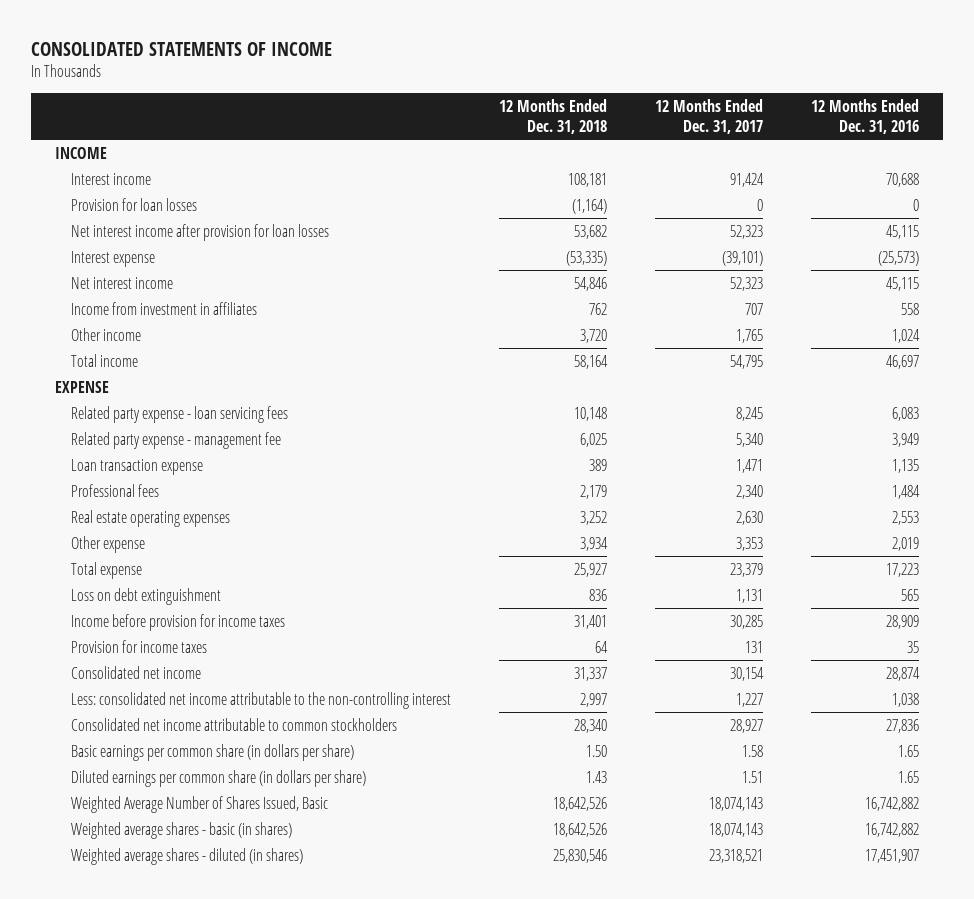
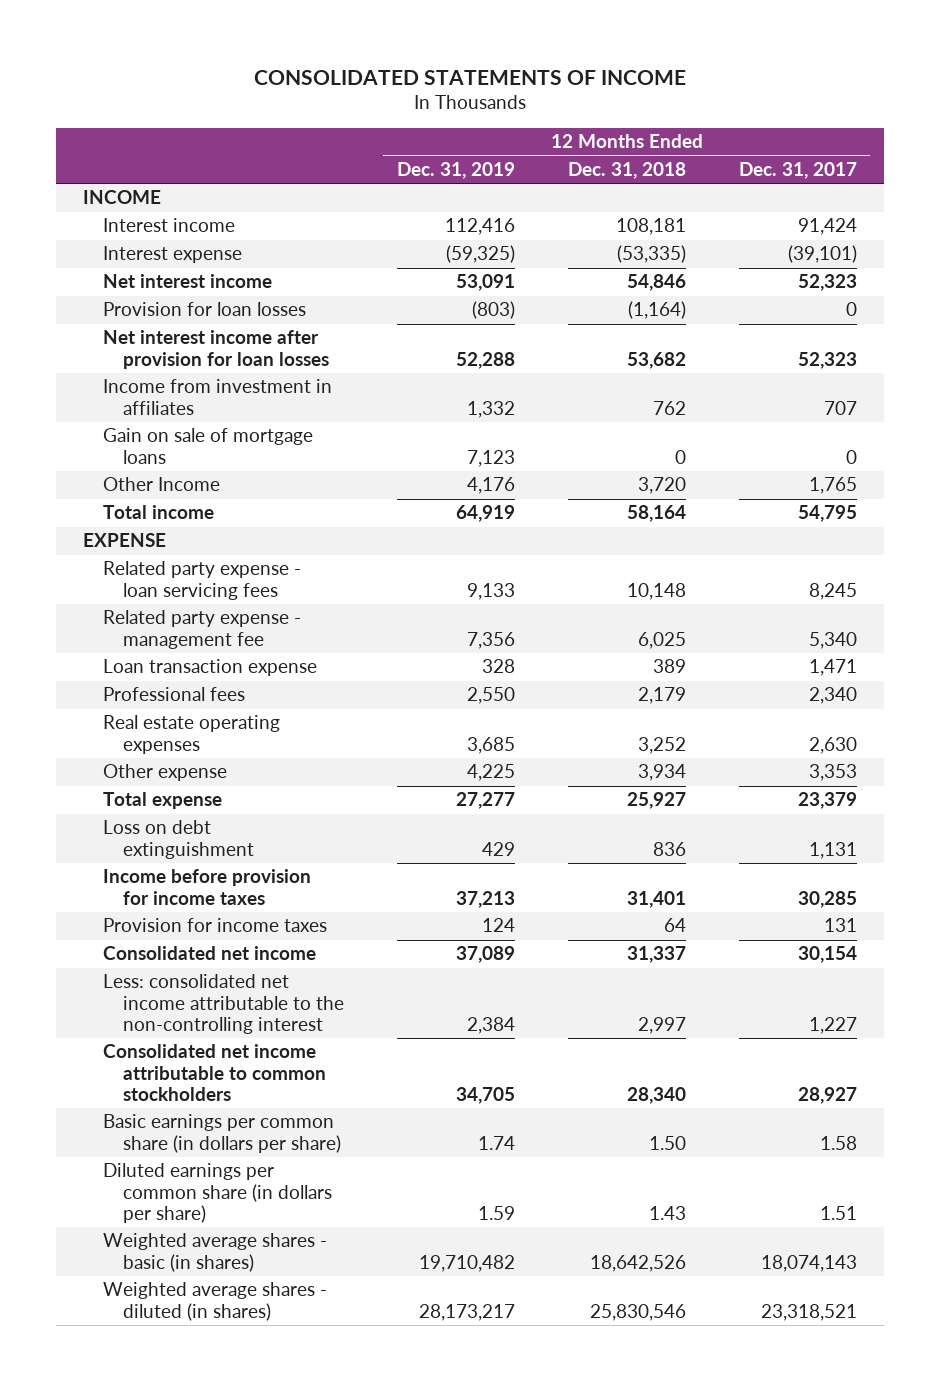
[811,98,920,135] 12 Months Ended Dec. 31, 2016 -> none
none -> [396,161,515,179] Dec. 31, 2019
[71,197,198,211] Provision for loan losses -> [102,302,306,317] Provision for loan losses
[71,223,330,241] Net interest income after provision for loan losses -> [102,330,329,369] Net interest income after provision for loan losses
none -> [102,428,313,464] Gain on sale of mortgage loans
[71,327,142,341] Other income -> [102,477,220,492] Other Income
[71,795,329,813] Weighted Average Number of Shares Issued, Basic -> none

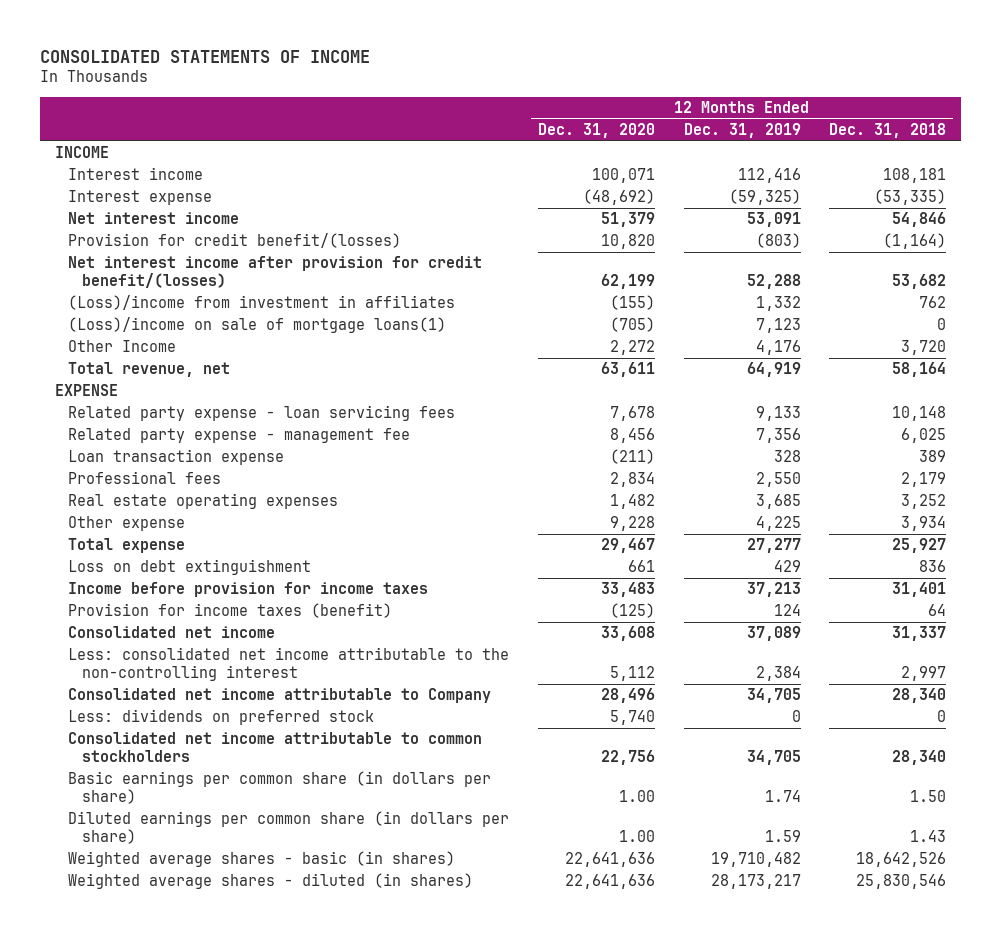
[739,161,858,179] Dec. 31, 2017 -> none
none -> [537,123,655,139] Dec. 31, 2020
[102,302,306,317] Provision for loan losses -> [68,233,402,249] Provision for credit benefit/(losses)
[102,330,329,369] Net interest income after provision for loan losses -> [68,256,483,289] Net interest income after provision for credit benefit/(losses)
[102,379,332,415] Income from investment in affiliates -> [68,295,456,311] (Loss)/income from investment in affiliates
[102,428,313,464] Gain on sale of mortgage loans -> [68,317,447,334] (Loss)/income on sale of mortgage loans(1)
[102,505,214,520] Total income -> [68,362,231,378] Total revenue, net
[102,918,327,933] Provision for income taxes -> [68,603,393,619] Provision for income taxes (benefit)
none -> [68,688,492,704] Consolidated net income attributable to Company
none -> [68,709,375,726] Less: dividends on preferred stock

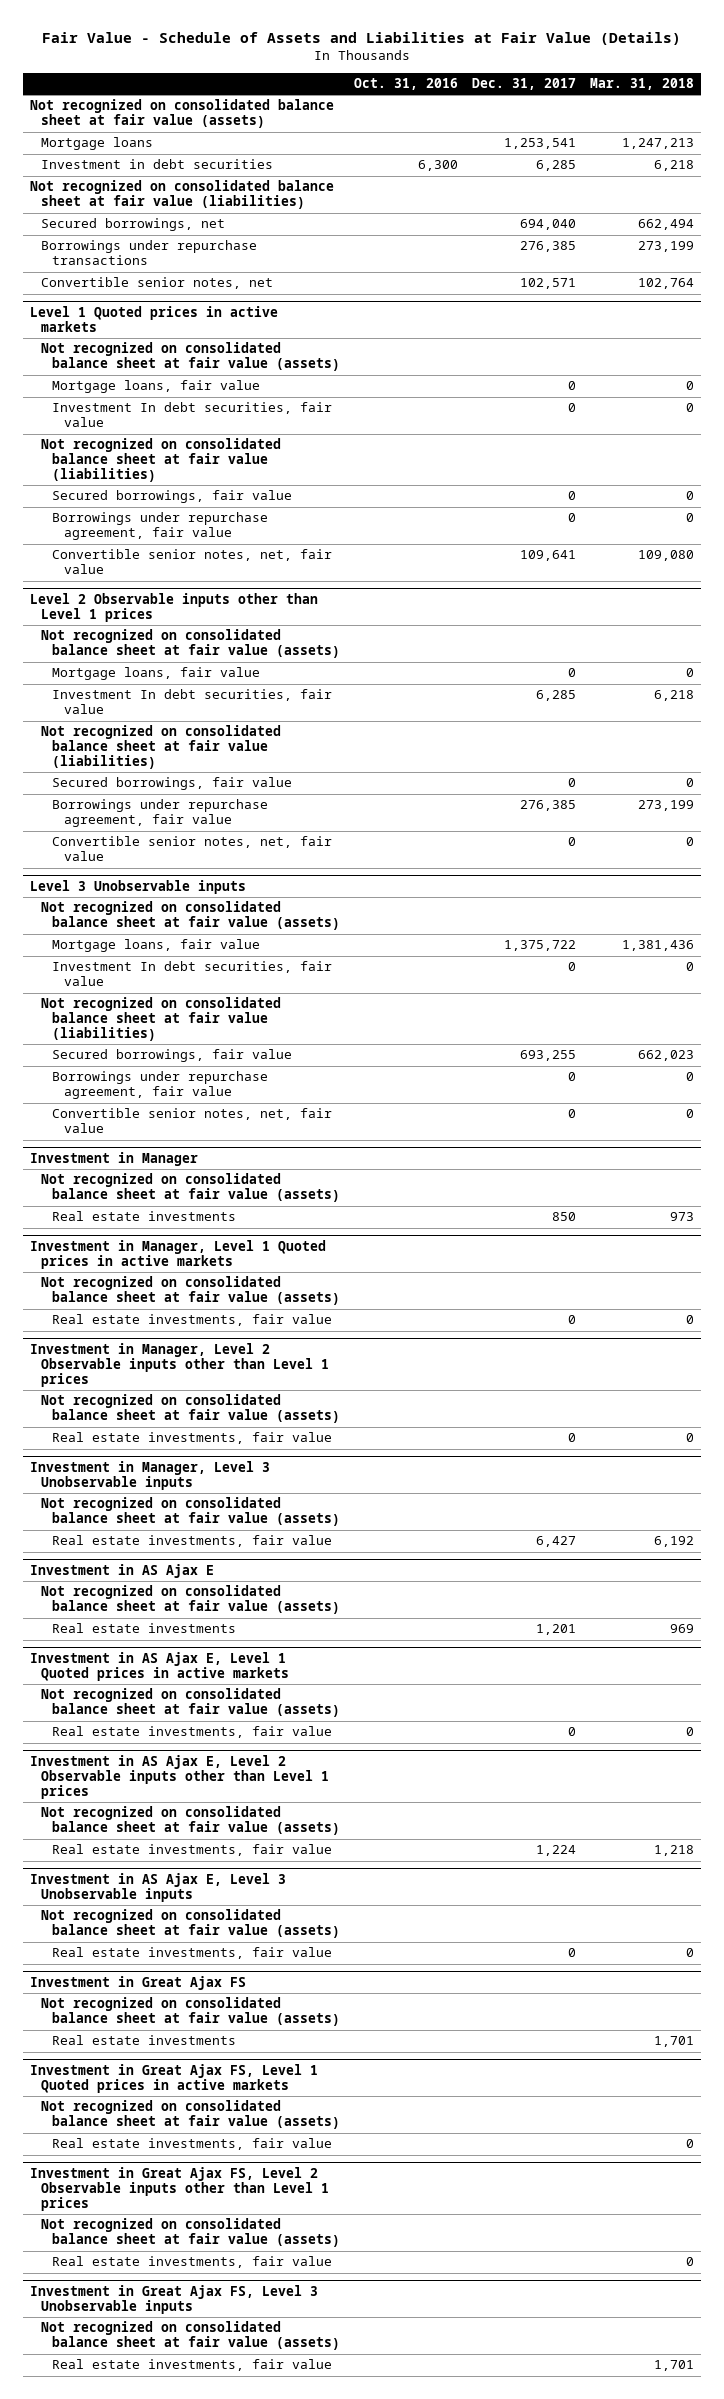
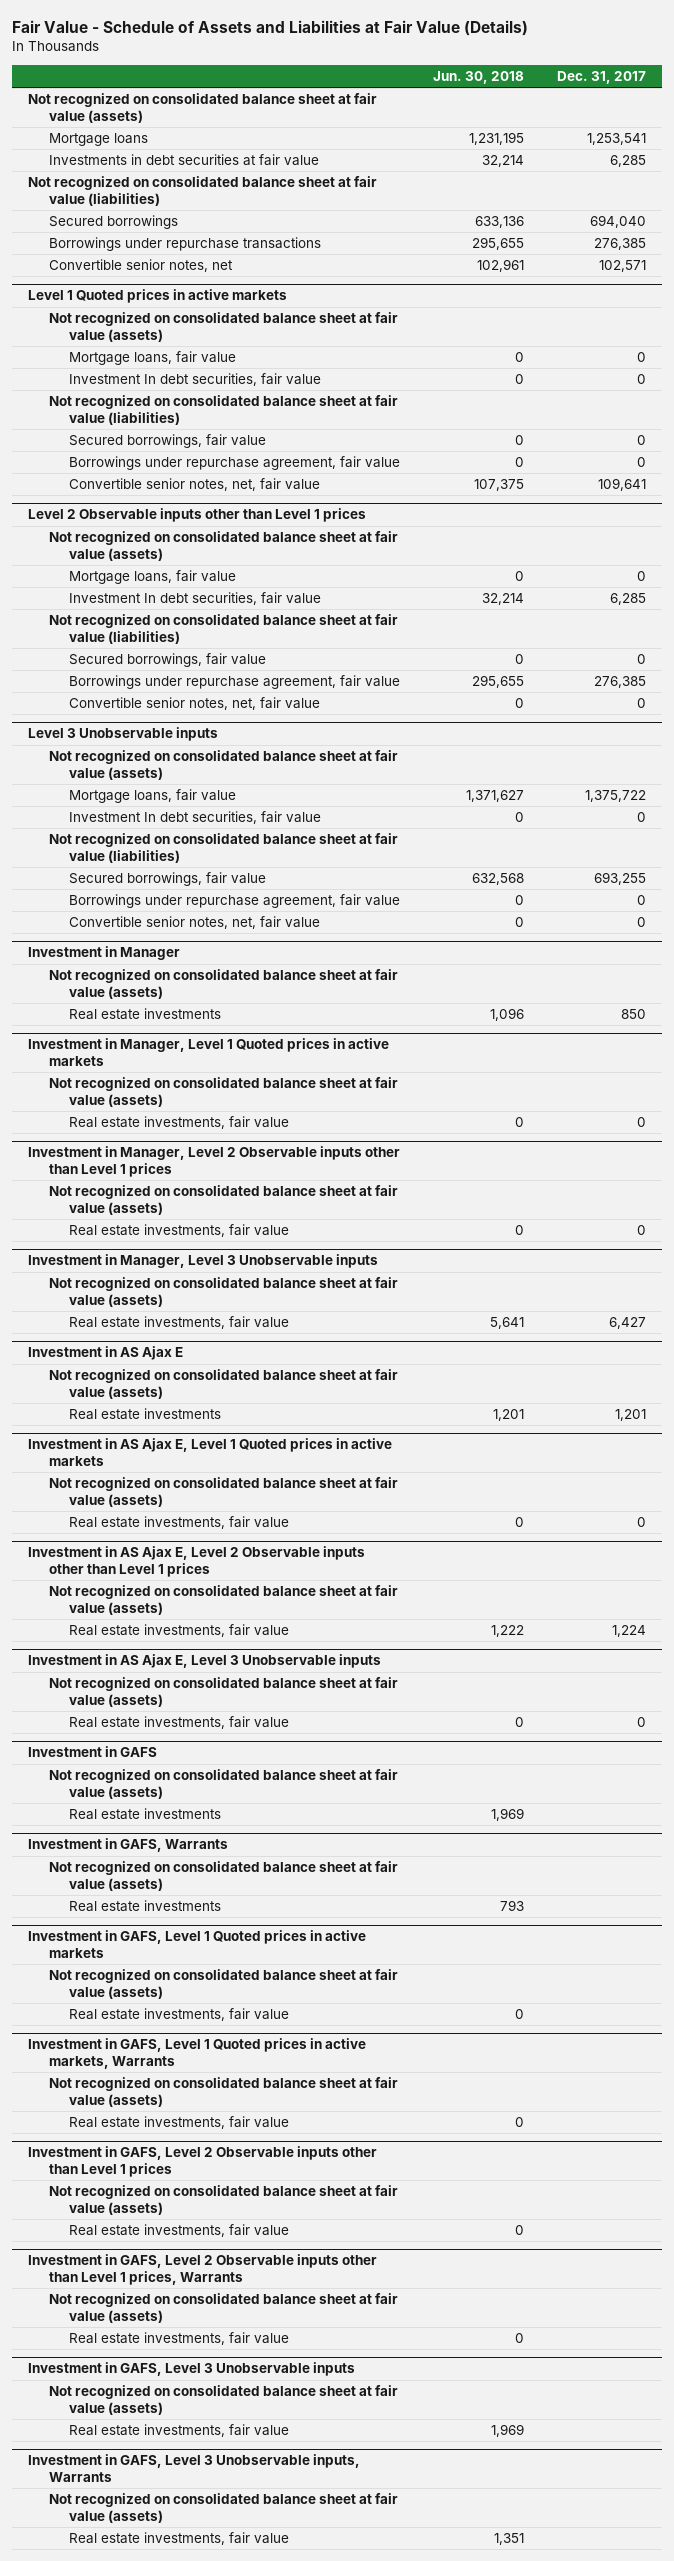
[354,78,459,91] Oct. 31, 2016 -> none
[590,78,695,91] Mar. 31, 2018 -> none
none -> [433,71,525,85] Jun. 30, 2018
[41,159,274,170] Investment in debt securities -> [48,154,319,167] Investments in debt securities at fair value
[41,218,226,232] Secured borrowings, net -> [48,215,178,230] Secured borrowings
[29,1975,246,1990] Investment in Great Ajax FS -> [28,1746,158,1758] Investment in GAFS
[29,2063,318,2093] Investment in Great Ajax FS, Level 1 Quoted prices in active markets -> none
none -> [28,1838,229,1853] Investment in GAFS, Warrants
none -> [69,1900,222,1913] Real estate investments
none -> [28,1930,367,1958] Investment in GAFS, Level 1 Quoted prices in active markets
none -> [48,1969,398,1999] Not recognized on consolidated balance sheet at fair value (assets)
[29,2166,330,2211] Investment in Great Ajax FS, Level 2 Observable inputs other than Level 1 prices -> none
none -> [28,2038,367,2069] Investment in GAFS, Level 1 Quoted prices in active markets, Warrants
[29,2284,318,2314] Investment in Great Ajax FS, Level 3 Unobservable inputs -> none
none -> [28,2146,378,2177] Investment in GAFS, Level 2 Observable inputs other than Level 1 prices
none -> [28,2254,378,2285] Investment in GAFS, Level 2 Observable inputs other than Level 1 prices, Warrants
none -> [48,2293,398,2323] Not recognized on consolidated balance sheet at fair value (assets)
none -> [69,2332,290,2346] Real estate investments, fair value
none -> [28,2362,356,2377] Investment in GAFS, Level 3 Unobservable inputs
none -> [48,2385,398,2415] Not recognized on consolidated balance sheet at fair value (assets)
none -> [69,2424,290,2438] Real estate investments, fair value
none -> [28,2454,361,2482] Investment in GAFS, Level 3 Unobservable inputs, Warrants
none -> [48,2493,398,2523] Not recognized on consolidated balance sheet at fair value (assets)
none -> [69,2532,290,2546] Real estate investments, fair value

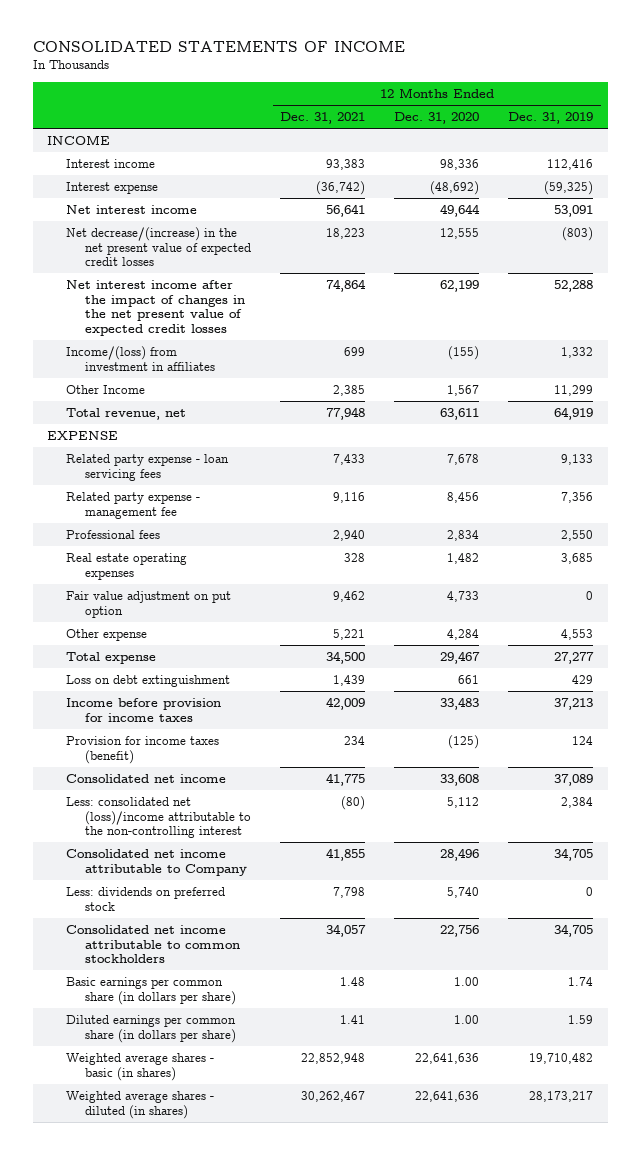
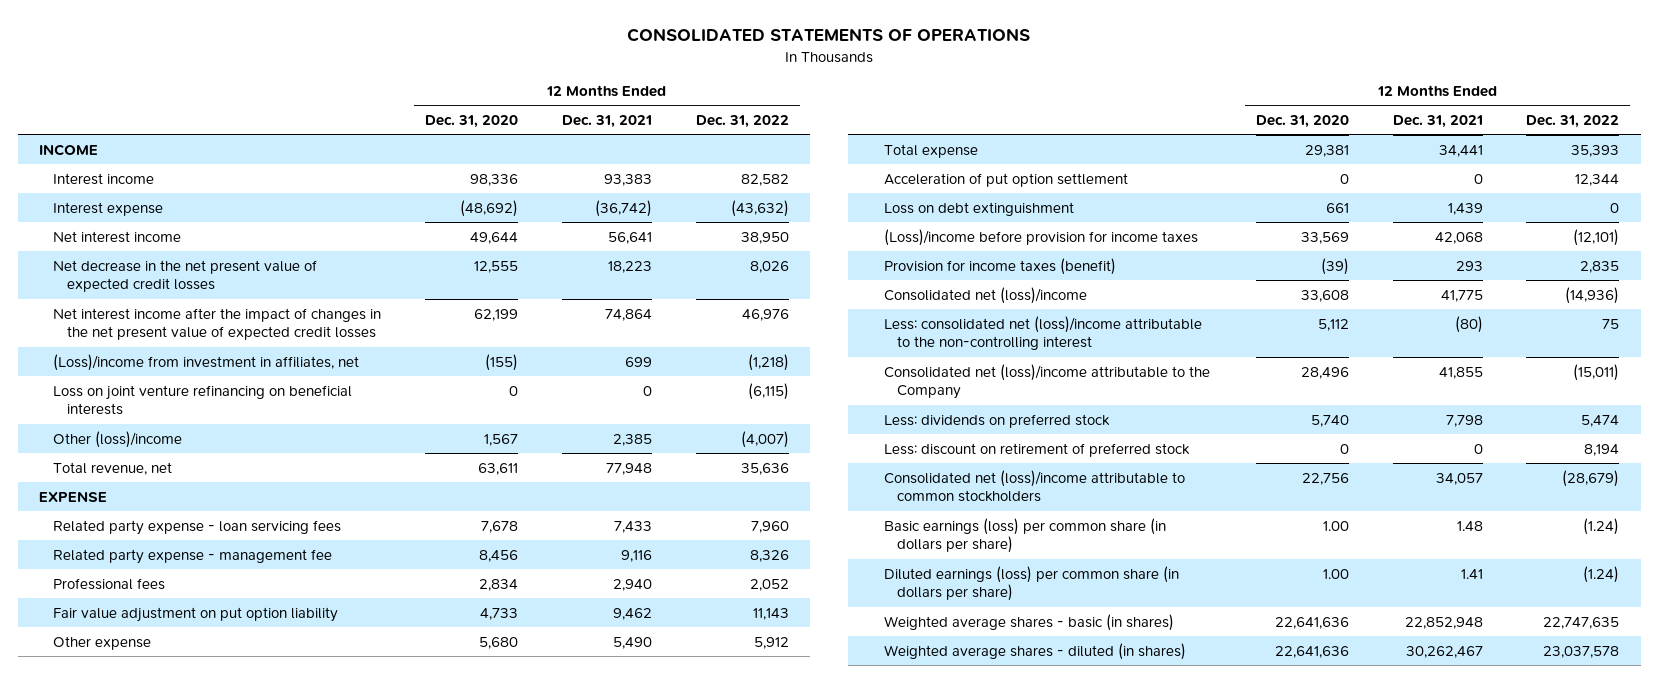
[32,41,405,53] CONSOLIDATED STATEMENTS OF INCOME -> [627,28,1031,43] CONSOLIDATED STATEMENTS OF OPERATIONS
[508,112,594,125] Dec. 31, 2019 -> none
none -> [695,114,789,128] Dec. 31, 2022
[65,226,251,267] Net decrease/(increase) in the net present value of expected credit losses -> [53,259,318,293] Net decrease in the net present value of expected credit losses
[65,345,215,371] Income/(loss) from investment in affiliates -> [53,353,360,371] (Loss)/income from investment in affiliates, net
none -> [53,384,353,416] Loss on joint venture refinancing on beneficial interests
[65,384,145,394] Other Income -> [53,430,183,448] Other (loss)/income
[65,552,187,580] Real estate operating expenses -> none
[65,590,231,618] Fair value adjustment on put option -> [53,606,339,622] Fair value adjustment on put option liability
[332,628,365,640] 5,221 -> [612,636,652,649] 5,490
[447,628,480,640] 4,284 -> [478,636,518,649] 5,680
[325,650,365,664] 34,500 -> [1438,144,1483,157] 34,441
[440,650,481,664] 29,467 -> [1304,144,1349,157] 29,381
none -> [883,172,1128,187] Acceleration of put option settlement
[65,697,221,722] Income before provision for income taxes -> [883,228,1198,246] (Loss)/income before provision for income taxes
[325,696,365,710] 42,009 -> [1434,231,1483,244] 42,068
[440,696,480,710] 33,483 -> [1300,231,1349,244] 33,569
[343,735,365,745] 234 -> [1455,260,1483,271] 293
[448,734,480,749] (125) -> [1320,257,1349,275] (39)
[65,773,226,783] Consolidated net income -> [883,286,1087,304] Consolidated net (loss)/income
[65,848,247,876] Consolidated net income attributable to Company -> [883,363,1210,400] Consolidated net (loss)/income attributable to the Company
none -> [883,442,1190,457] Less: discount on retirement of preferred stock
[65,924,240,964] Consolidated net income attributable to common stockholders -> [883,469,1185,503] Consolidated net (loss)/income attributable to common stockholders
[65,976,236,1005] Basic earnings per common share (in dollars per share) -> [883,517,1166,554] Basic earnings (loss) per common share (in dollars per share)
[65,1014,236,1043] Diluted earnings per common share (in dollars per share) -> [883,565,1179,602] Diluted earnings (loss) per common share (in dollars per share)

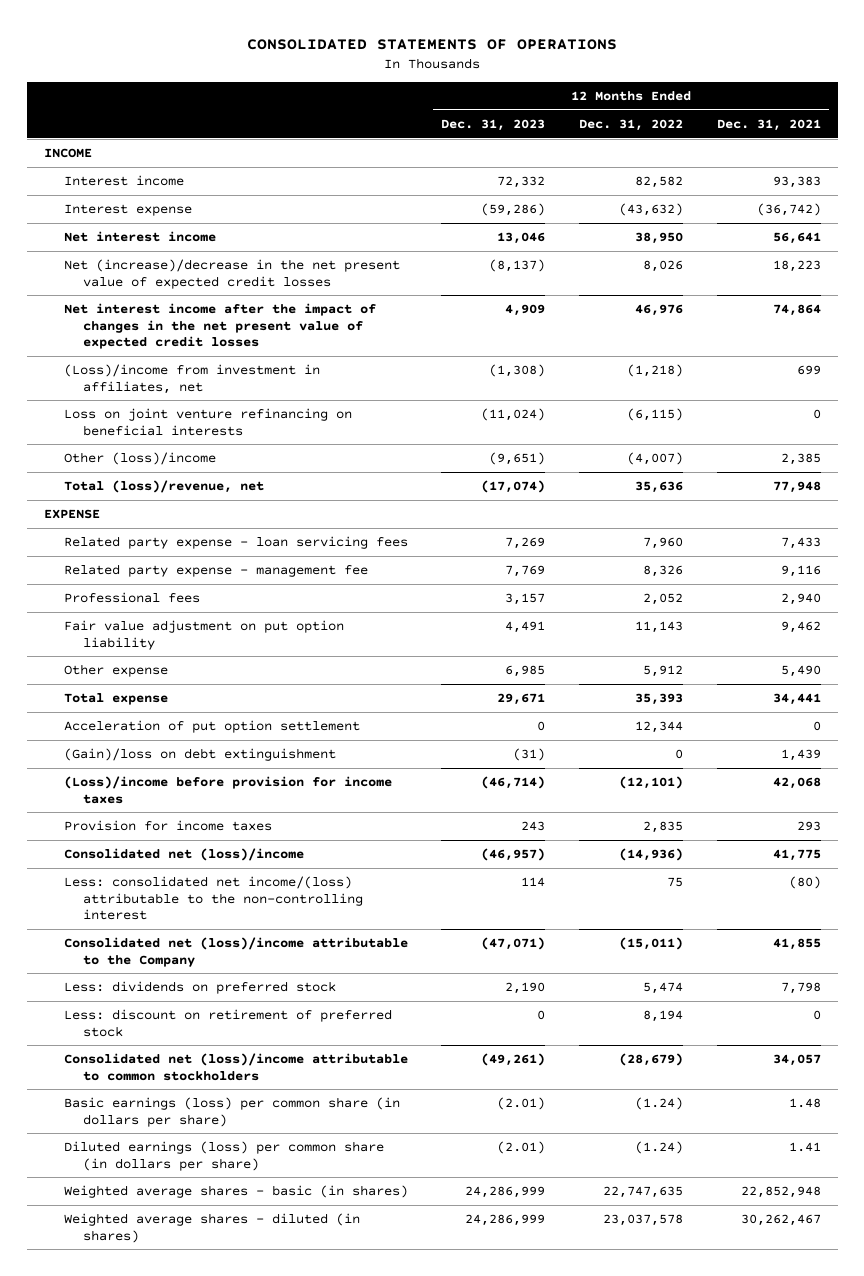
[424,114,518,128] Dec. 31, 2020 -> none
none -> [441,118,546,131] Dec. 31, 2023
[53,259,318,293] Net decrease in the net present value of expected credit losses -> [63,259,400,289] Net (increase)/decrease in the net present value of expected credit losses
[53,461,173,475] Total revenue, net -> [63,480,264,494] Total (loss)/revenue, net
[883,201,1074,216] Loss on debt extinguishment -> [63,748,336,762] (Gain)/loss on debt extinguishment
[883,257,1116,275] Provision for income taxes (benefit) -> [63,820,272,832] Provision for income taxes
[883,315,1202,351] Less: consolidated net (loss)/income attributable to the non-controlling interest -> [63,876,364,921] Less: consolidated net income/(loss) attributable to the non-controlling interest

